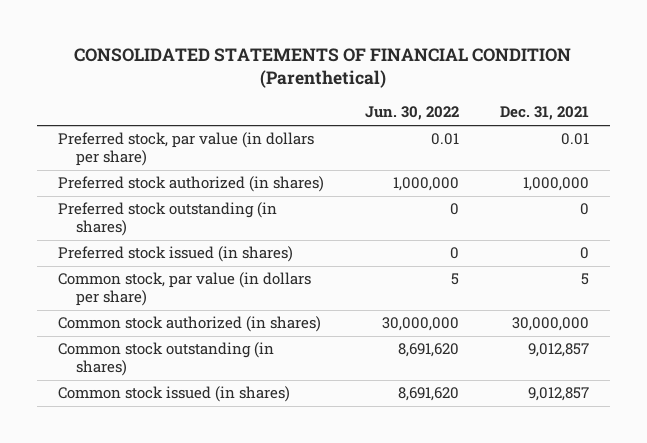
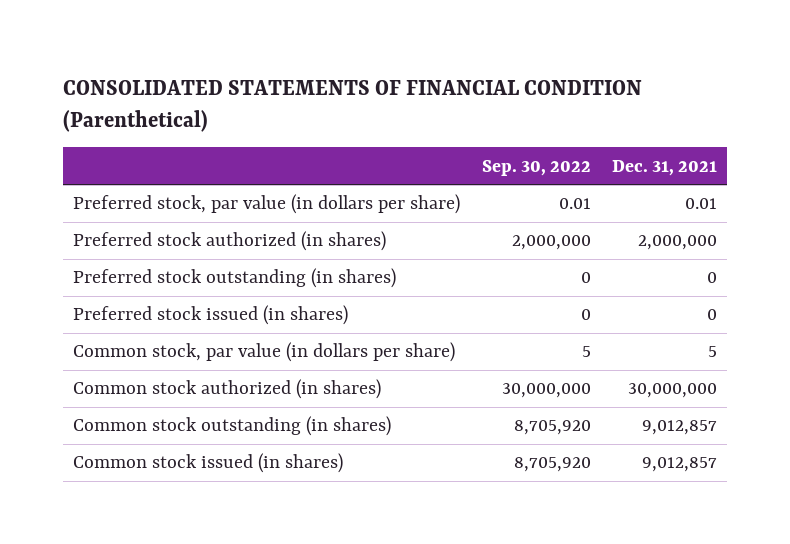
[364,106,459,121] Jun. 30, 2022 -> none
none -> [481,159,591,176] Sep. 30, 2022
[523,177,590,192] 1,000,000 -> [637,235,717,251] 2,000,000

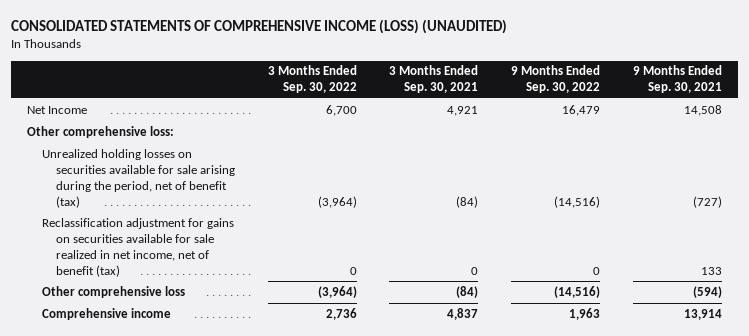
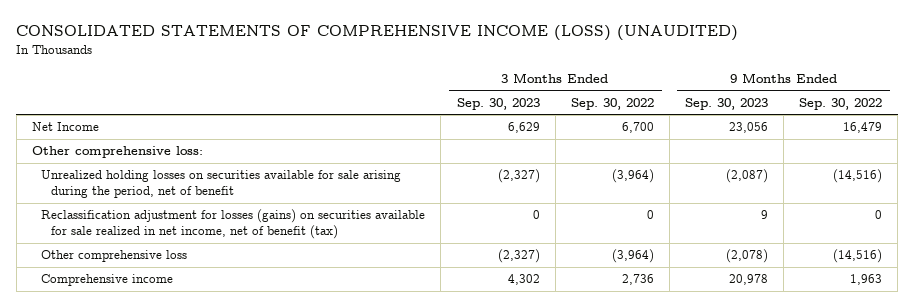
[389,65,479,94] 3 Months Ended Sep. 30, 2021 -> none
[632,65,722,94] 9 Months Ended Sep. 30, 2021 -> none
none -> [456,97,540,110] Sep. 30, 2023
none -> [685,97,769,110] Sep. 30, 2023
[41,148,236,208] Unrealized holding losses on securities available for sale arising during the period, net of benefit (tax) -> [41,170,402,199] Unrealized holding losses on securities available for sale arising during the period, net of benefit
[41,217,234,277] Reclassification adjustment for gains on securities available for sale realized in net income, net of benefit (tax) -> [41,209,426,240] Reclassification adjustment for losses (gains) on securities available for sale realized in net income, net of benefit (tax)

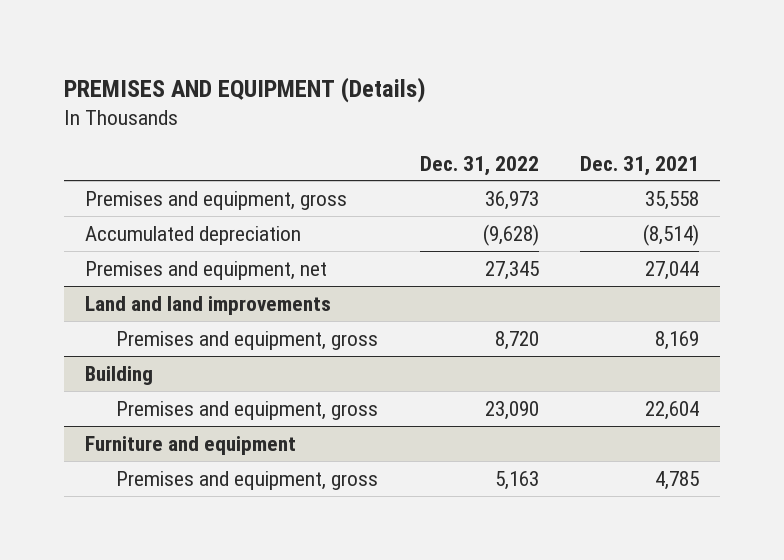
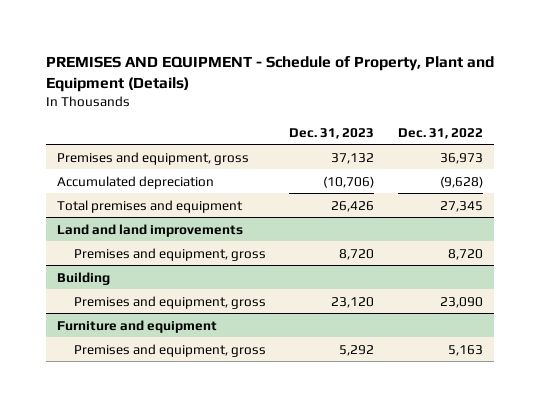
[63,76,426,103] PREMISES AND EQUIPMENT (Details) -> [45,55,494,92] PREMISES AND EQUIPMENT - Schedule of Property, Plant and Equipment (Details)
[580,155,700,176] Dec. 31, 2021 -> none
none -> [289,127,375,139] Dec. 31, 2023
[84,260,327,280] Premises and equipment, net -> [57,199,244,213] Total premises and equipment

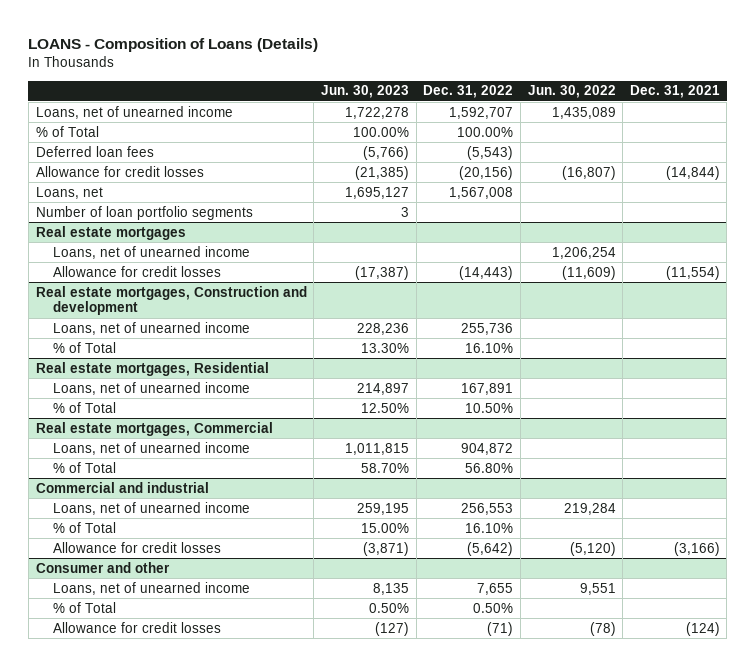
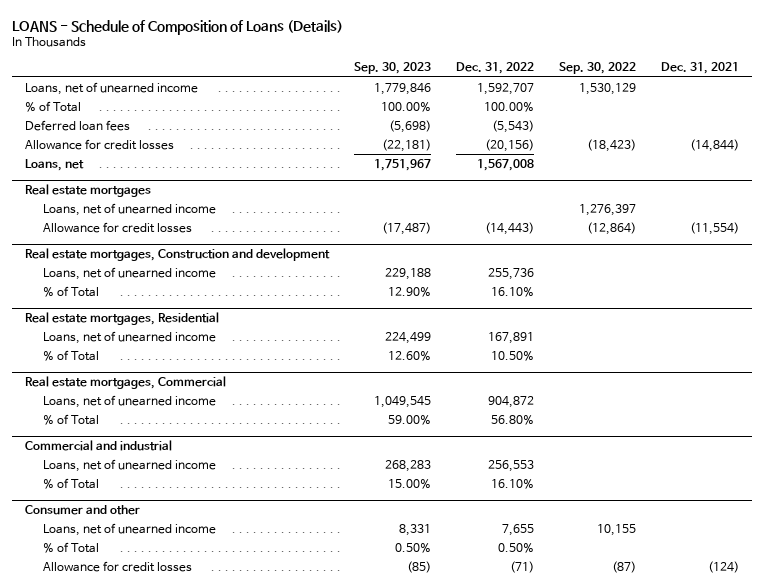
[28,38,319,53] LOANS - Composition of Loans (Details) -> [12,19,344,35] LOANS - Schedule of Composition of Loans (Details)
[320,85,409,99] Jun. 30, 2023 -> none
[527,85,616,99] Jun. 30, 2022 -> none
none -> [354,62,432,75] Sep. 30, 2023
none -> [559,62,637,75] Sep. 30, 2022
[35,205,253,220] Number of loan portfolio segments -> none
[52,541,221,553] Allowance for credit losses -> none

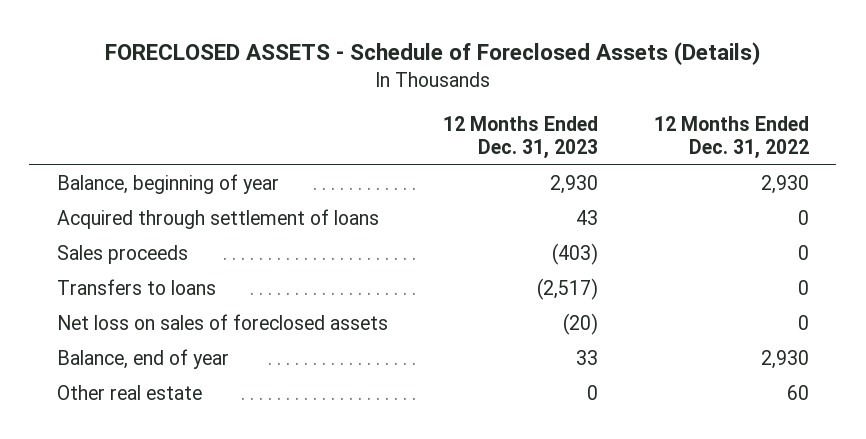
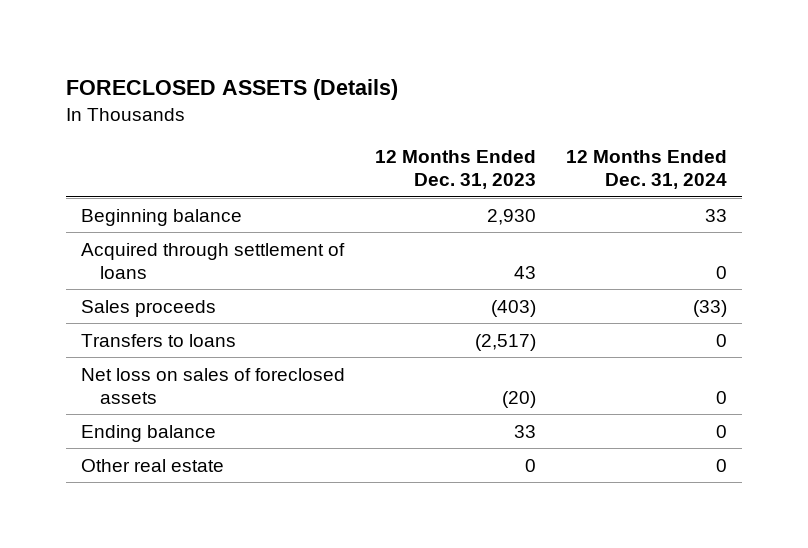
[104,42,760,66] FORECLOSED ASSETS - Schedule of Foreclosed Assets (Details) -> [65,79,398,101] FORECLOSED ASSETS (Details)
[653,115,809,159] 12 Months Ended Dec. 31, 2022 -> none
none -> [566,150,728,190] 12 Months Ended Dec. 31, 2024
[57,173,280,194] Balance, beginning of year -> [80,208,242,226] Beginning balance
[57,348,230,369] Balance, end of year -> [80,424,216,442] Ending balance

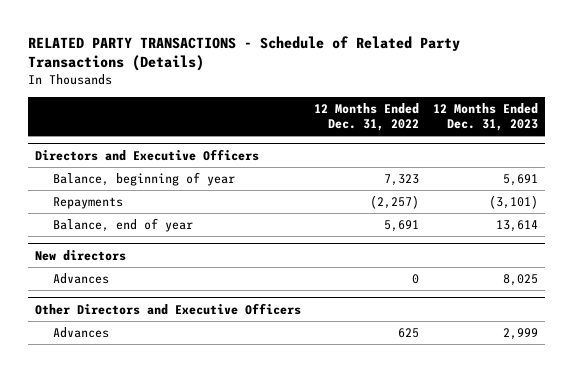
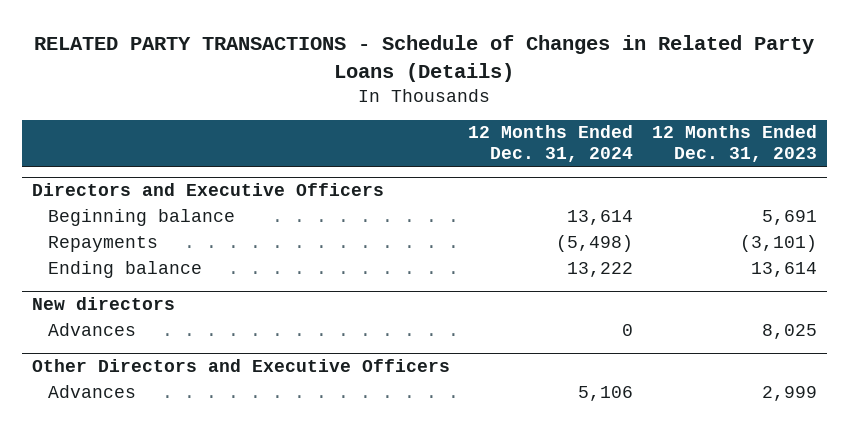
[28,35,461,72] RELATED PARTY TRANSACTIONS - Schedule of Related Party Transactions (Details) -> [34,35,815,82] RELATED PARTY TRANSACTIONS - Schedule of Changes in Related Party Loans (Details)
[314,103,420,132] 12 Months Ended Dec. 31, 2022 -> none
none -> [468,125,634,163] 12 Months Ended Dec. 31, 2024
[53,172,236,187] Balance, beginning of year -> [48,208,236,226] Beginning balance
[53,218,194,233] Balance, end of year -> [48,260,203,278] Ending balance

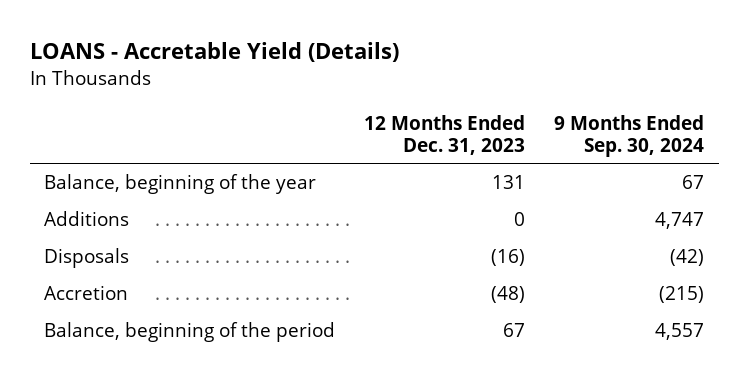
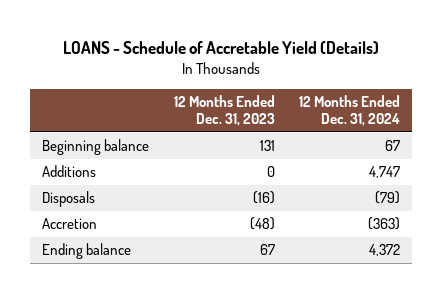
[29,42,399,63] LOANS - Accretable Yield (Details) -> [63,40,380,54] LOANS - Schedule of Accretable Yield (Details)
[554,114,705,157] 9 Months Ended Sep. 30, 2024 -> none
none -> [298,94,400,127] 12 Months Ended Dec. 31, 2024
[44,174,317,195] Balance, beginning of the year -> [42,139,150,156] Beginning balance
[44,322,336,343] Balance, beginning of the period -> [42,243,132,260] Ending balance

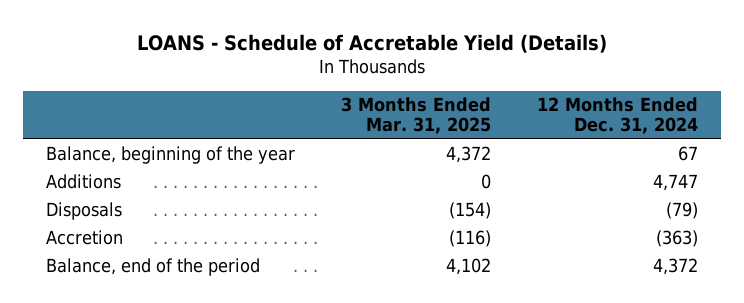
[173,94,275,127] 12 Months Ended Dec. 31, 2023 -> none
none -> [341,96,492,134] 3 Months Ended Mar. 31, 2025
[42,139,150,156] Beginning balance -> [46,146,296,165] Balance, beginning of the year
[42,243,132,260] Ending balance -> [46,258,261,277] Balance, end of the period

